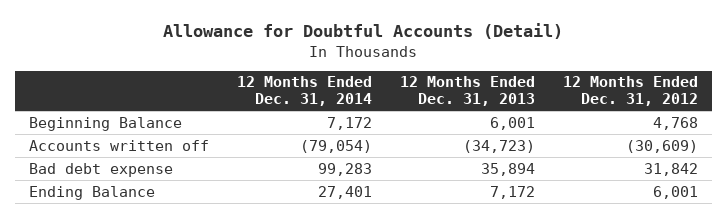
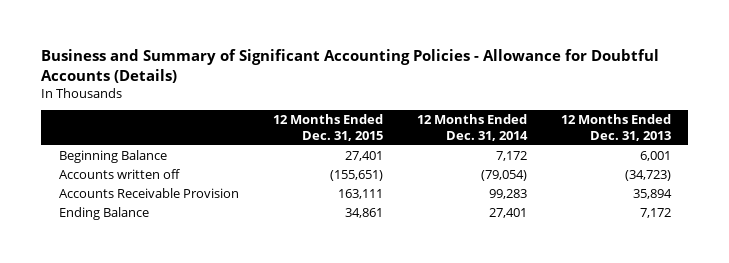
[163,23,564,40] Allowance for Doubtful Accounts (Detail) -> [41,49,660,83] Business and Summary of Significant Accounting Policies - Allowance for Doubtful Accounts (Details)
[562,76,698,107] 12 Months Ended Dec. 31, 2012 -> none
none -> [272,114,383,141] 12 Months Ended Dec. 31, 2015
[29,162,174,177] Bad debt expense -> [58,187,239,198] Accounts Receivable Provision

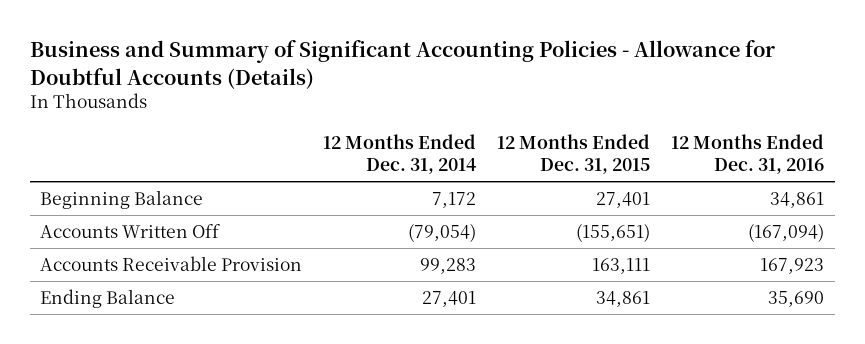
[560,114,671,141] 12 Months Ended Dec. 31, 2013 -> none
none -> [671,133,825,174] 12 Months Ended Dec. 31, 2016
[58,168,180,179] Accounts written off -> [40,224,221,239] Accounts Written Off

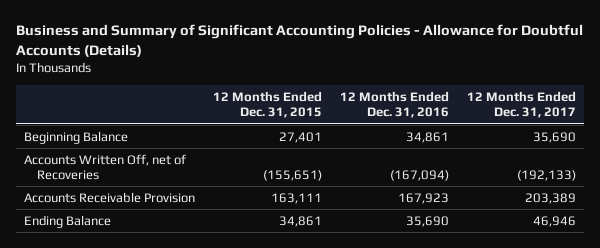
[323,133,477,174] 12 Months Ended Dec. 31, 2014 -> none
none -> [466,90,576,119] 12 Months Ended Dec. 31, 2017
[40,224,221,239] Accounts Written Off -> [24,153,187,181] Accounts Written Off, net of Recoveries

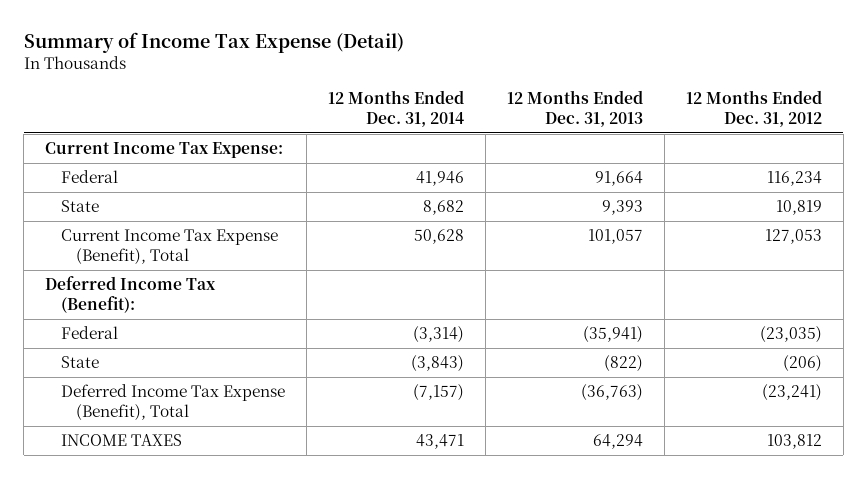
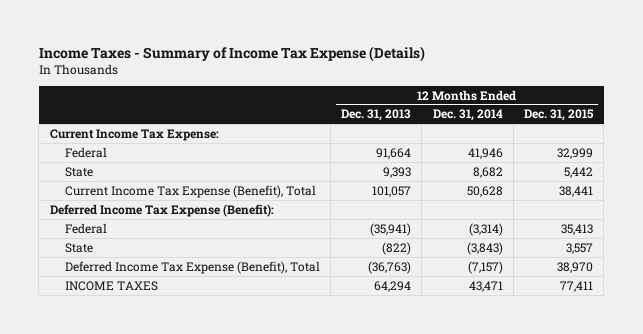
[23,31,404,53] Summary of Income Tax Expense (Detail) -> [38,45,425,62] Income Taxes - Summary of Income Tax Expense (Details)
[685,90,822,127] 12 Months Ended Dec. 31, 2012 -> none
none -> [524,109,595,122] Dec. 31, 2015
[45,276,217,313] Deferred Income Tax (Benefit): -> [49,203,274,217] Deferred Income Tax Expense (Benefit):

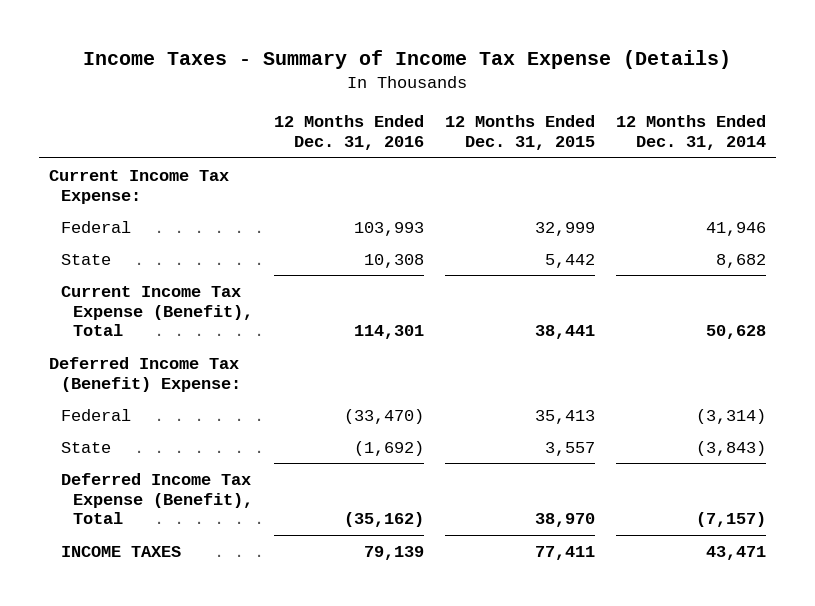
[341,109,412,122] Dec. 31, 2013 -> none
none -> [273,115,424,151] 12 Months Ended Dec. 31, 2016
[49,203,274,217] Deferred Income Tax Expense (Benefit): -> [48,356,242,392] Deferred Income Tax (Benefit) Expense:

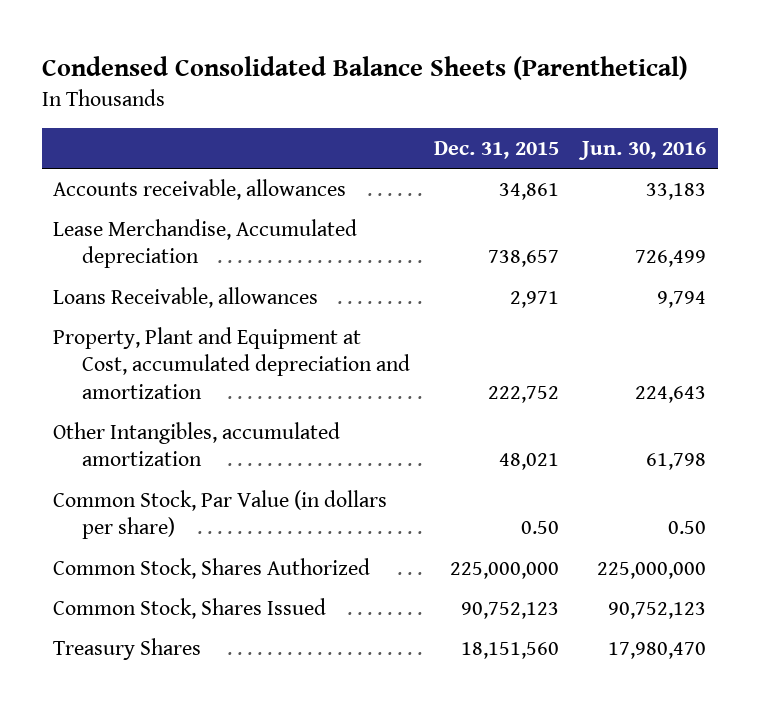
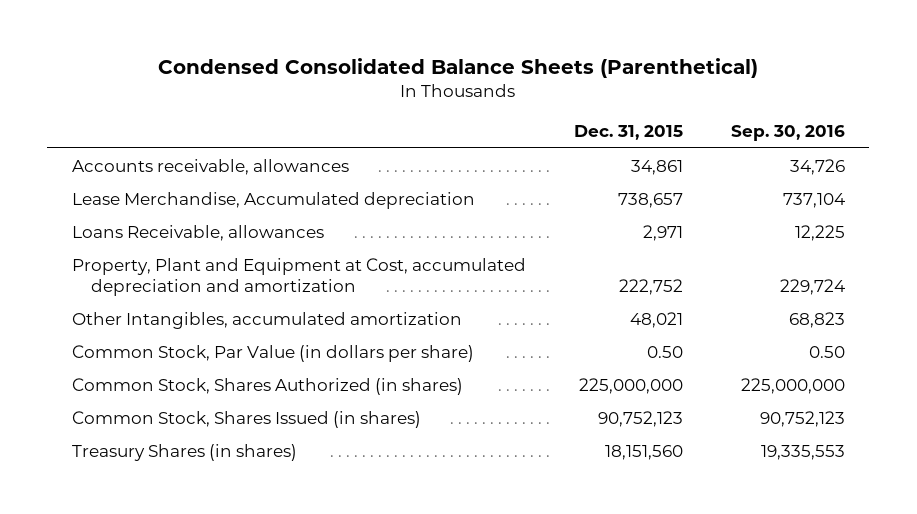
[578,140,707,160] Jun. 30, 2016 -> none
none -> [731,124,846,141] Sep. 30, 2016
[53,557,371,579] Common Stock, Shares Authorized -> [71,377,463,395] Common Stock, Shares Authorized (in shares)
[53,597,327,619] Common Stock, Shares Issued -> [71,410,421,428] Common Stock, Shares Issued (in shares)
[53,637,202,660] Treasury Shares -> [71,443,297,461] Treasury Shares (in shares)

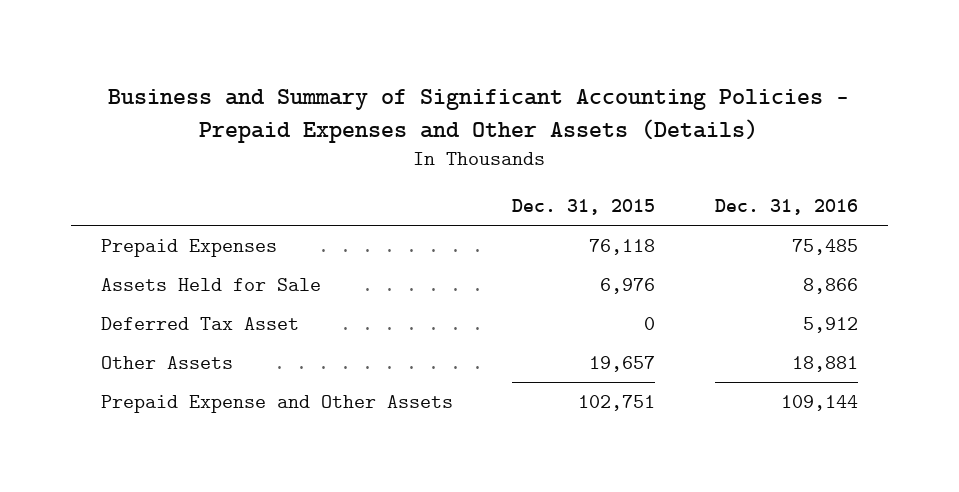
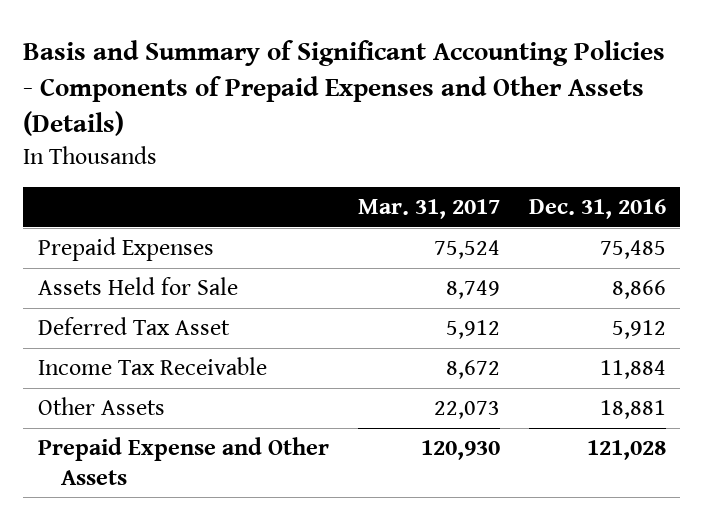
[108,88,850,143] Business and Summary of Significant Accounting Policies - Prepaid Expenses and Other Assets (Details) -> [23,39,666,137] Basis and Summary of Significant Accounting Policies - Components of Prepaid Expenses and Other Assets (Details)
[512,199,656,216] Dec. 31, 2015 -> none
none -> [357,199,500,220] Mar. 31, 2017
none -> [37,357,267,376] Income Tax Receivable
[781,394,859,411] 109,144 -> [586,440,666,461] 121,028

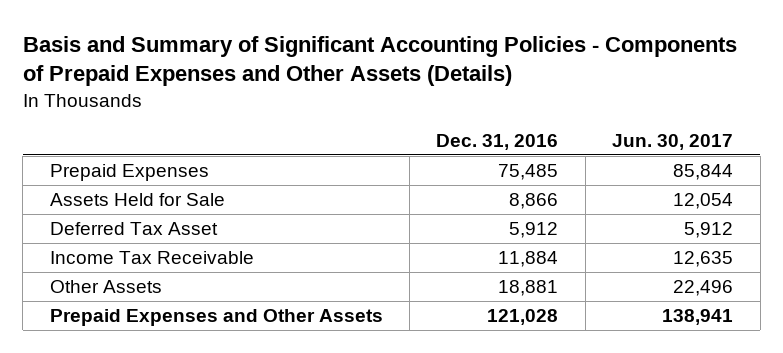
[357,199,500,220] Mar. 31, 2017 -> none
none -> [612,133,734,150] Jun. 30, 2017
[37,437,329,485] Prepaid Expense and Other Assets -> [49,308,383,326] Prepaid Expenses and Other Assets

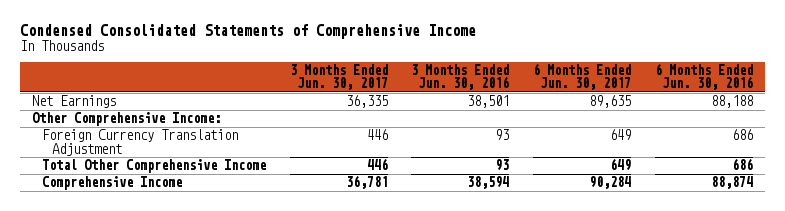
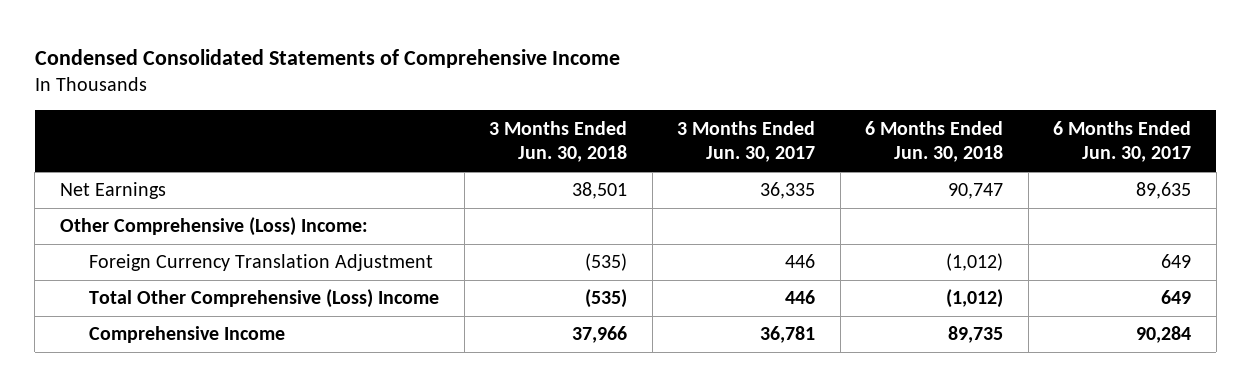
[411,64,510,91] 3 Months Ended Jun. 30, 2016 -> none
[655,63,754,91] 6 Months Ended Jun. 30, 2016 -> none
none -> [489,120,628,163] 3 Months Ended Jun. 30, 2018
none -> [865,120,1004,163] 6 Months Ended Jun. 30, 2018
[31,112,221,127] Other Comprehensive Income: -> [59,217,368,237] Other Comprehensive (Loss) Income:
[41,159,266,174] Total Other Comprehensive Income -> [89,289,440,309] Total Other Comprehensive (Loss) Income

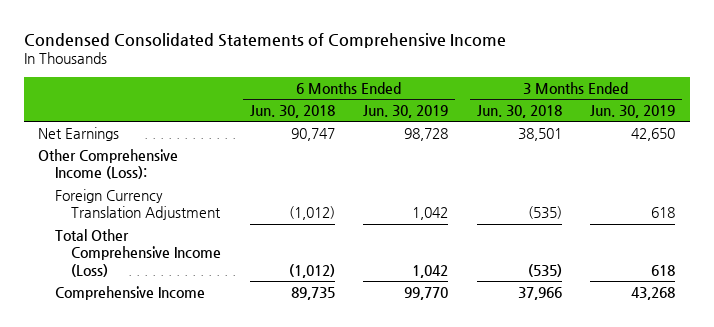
[677,120,816,163] 3 Months Ended Jun. 30, 2017 -> none
[1053,120,1192,163] 6 Months Ended Jun. 30, 2017 -> none
none -> [363,105,449,119] Jun. 30, 2019
none -> [590,105,676,119] Jun. 30, 2019
[59,217,368,237] Other Comprehensive (Loss) Income: -> [38,148,179,180] Other Comprehensive Income (Loss):
[89,289,440,309] Total Other Comprehensive (Loss) Income -> [54,228,222,277] Total Other Comprehensive Income (Loss)

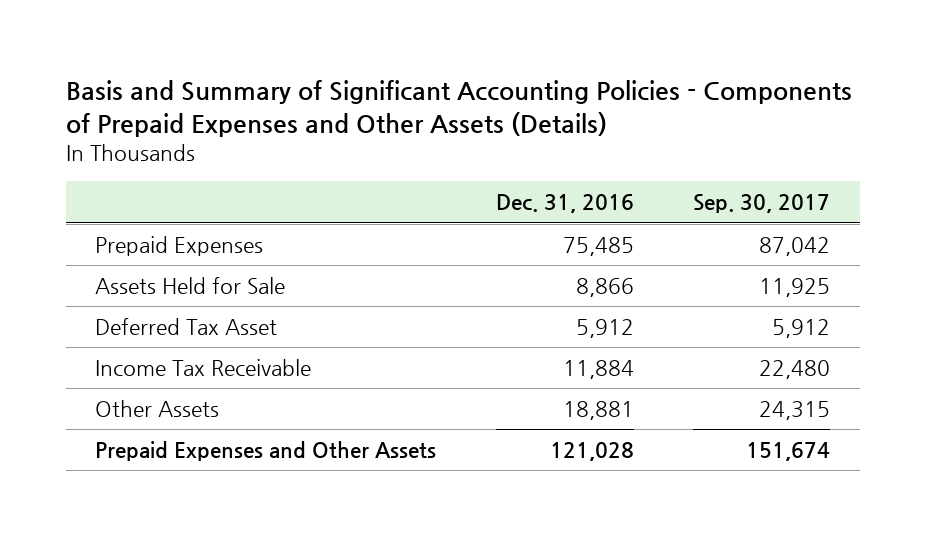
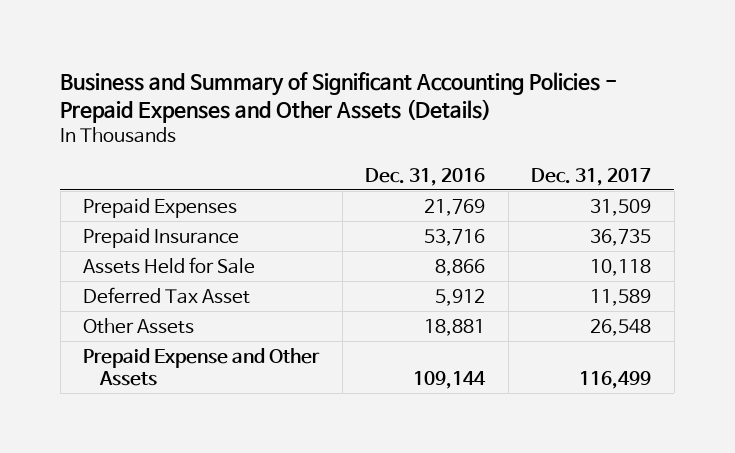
[65,79,852,137] Basis and Summary of Significant Accounting Policies - Components of Prepaid Expenses and Other Assets (Details) -> [60,71,618,124] Business and Summary of Significant Accounting Policies - Prepaid Expenses and Other Assets (Details)
[693,194,831,214] Sep. 30, 2017 -> none
none -> [531,167,652,186] Dec. 31, 2017
[562,236,634,256] 75,485 -> [424,198,486,216] 21,769
none -> [83,227,240,248] Prepaid Insurance
[95,358,312,376] Income Tax Receivable -> none
[95,440,437,461] Prepaid Expenses and Other Assets -> [83,347,321,387] Prepaid Expense and Other Assets
[549,441,634,461] 121,028 -> [413,371,487,390] 109,144

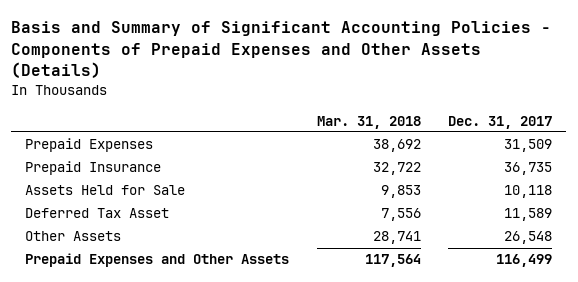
[60,71,618,124] Business and Summary of Significant Accounting Policies - Prepaid Expenses and Other Assets (Details) -> [11,21,552,79] Basis and Summary of Significant Accounting Policies - Components of Prepaid Expenses and Other Assets (Details)
[365,167,486,186] Dec. 31, 2016 -> none
none -> [316,115,421,129] Mar. 31, 2018
[83,347,321,387] Prepaid Expense and Other Assets -> [25,253,290,268] Prepaid Expenses and Other Assets

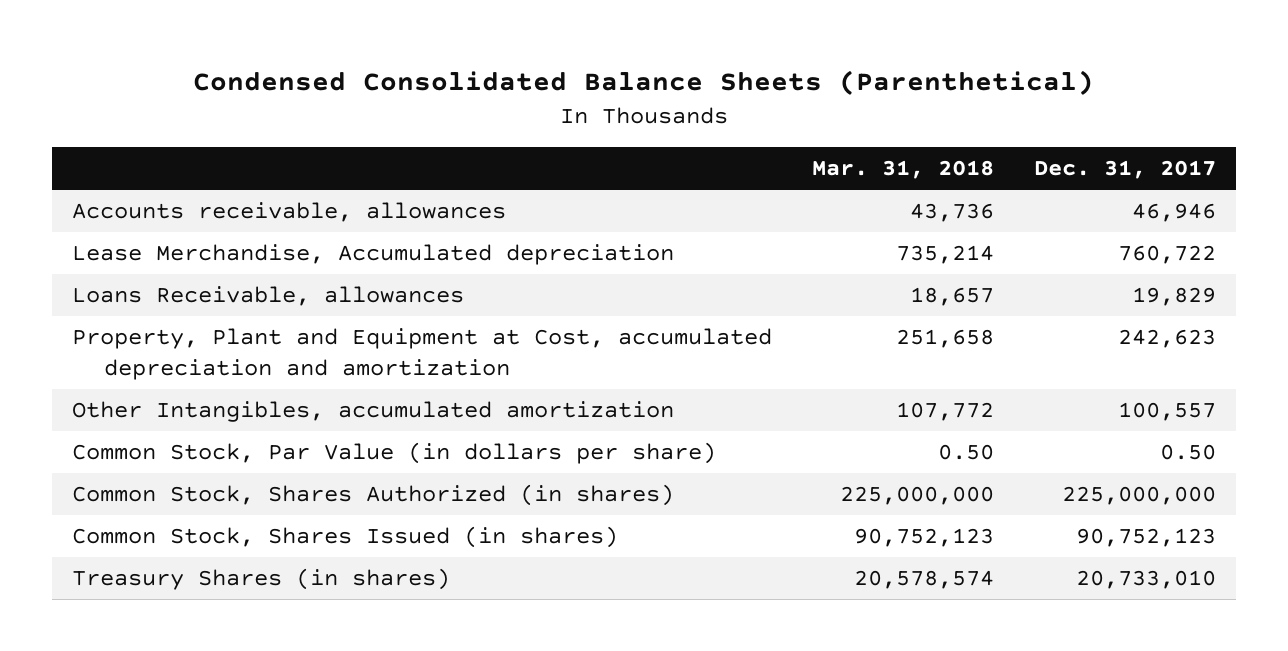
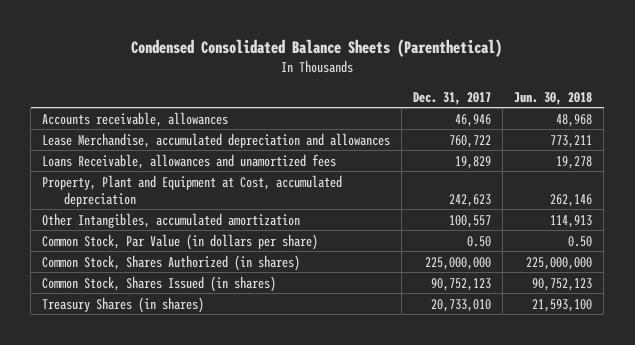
[812,160,995,180] Mar. 31, 2018 -> none
none -> [514,91,593,105] Jun. 30, 2018
[72,244,675,266] Lease Merchandise, Accumulated depreciation -> [42,132,391,148] Lease Merchandise, accumulated depreciation and allowances
[72,286,465,307] Loans Receivable, allowances -> [42,153,337,169] Loans Receivable, allowances and unamortized fees
[72,328,773,380] Property, Plant and Equipment at Cost, accumulated depreciation and amortization -> [42,174,343,207] Property, Plant and Equipment at Cost, accumulated depreciation

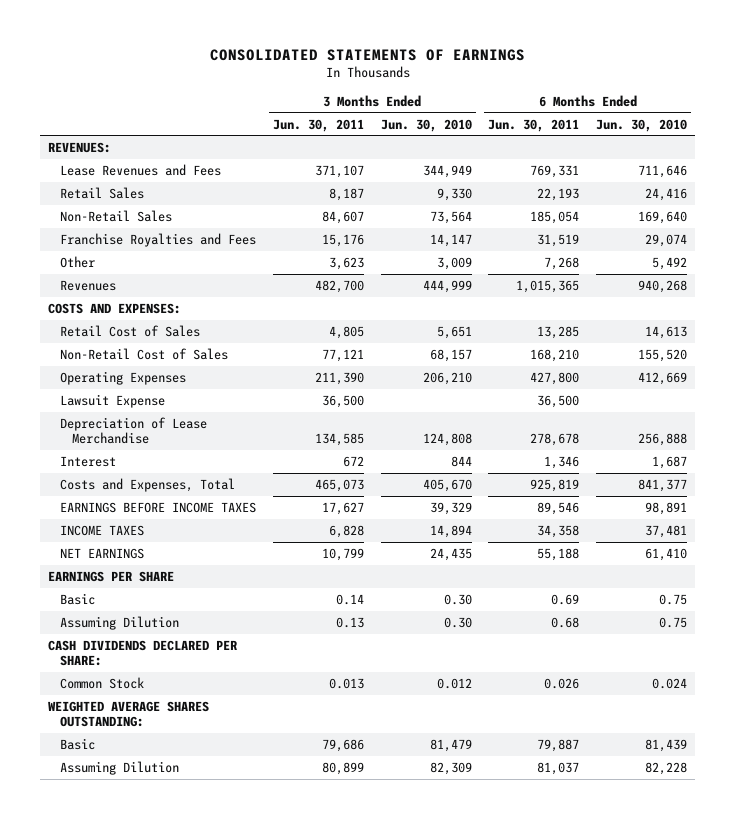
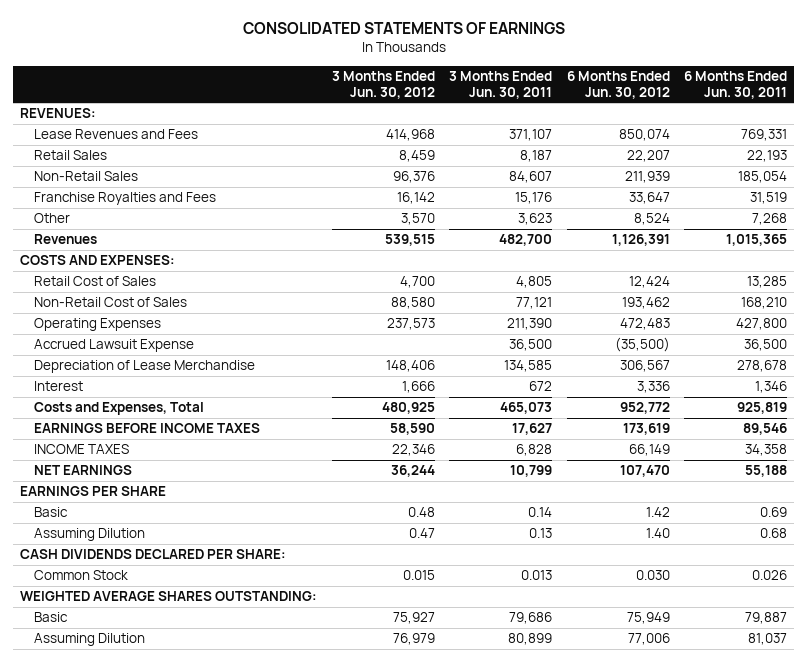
[380,118,472,132] Jun. 30, 2010 -> none
[596,118,688,132] Jun. 30, 2010 -> none
none -> [331,71,435,99] 3 Months Ended Jun. 30, 2012
none -> [566,71,670,99] 6 Months Ended Jun. 30, 2012
[60,393,166,408] Lawsuit Expense -> [33,339,194,353] Accrued Lawsuit Expense

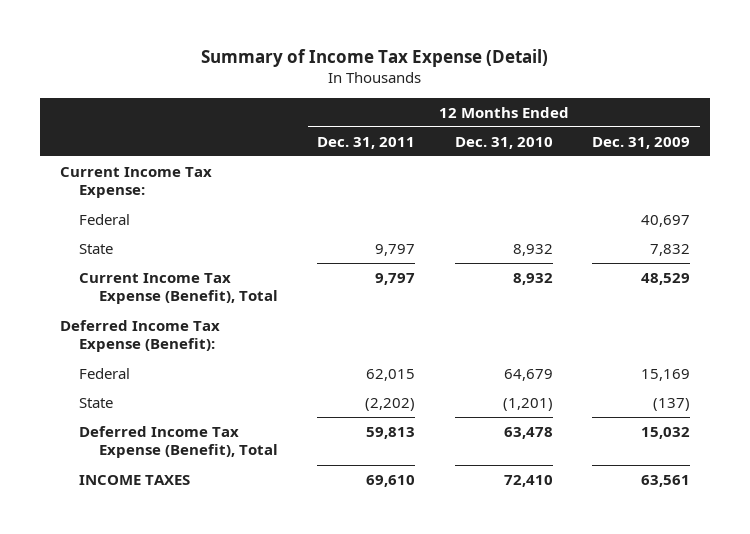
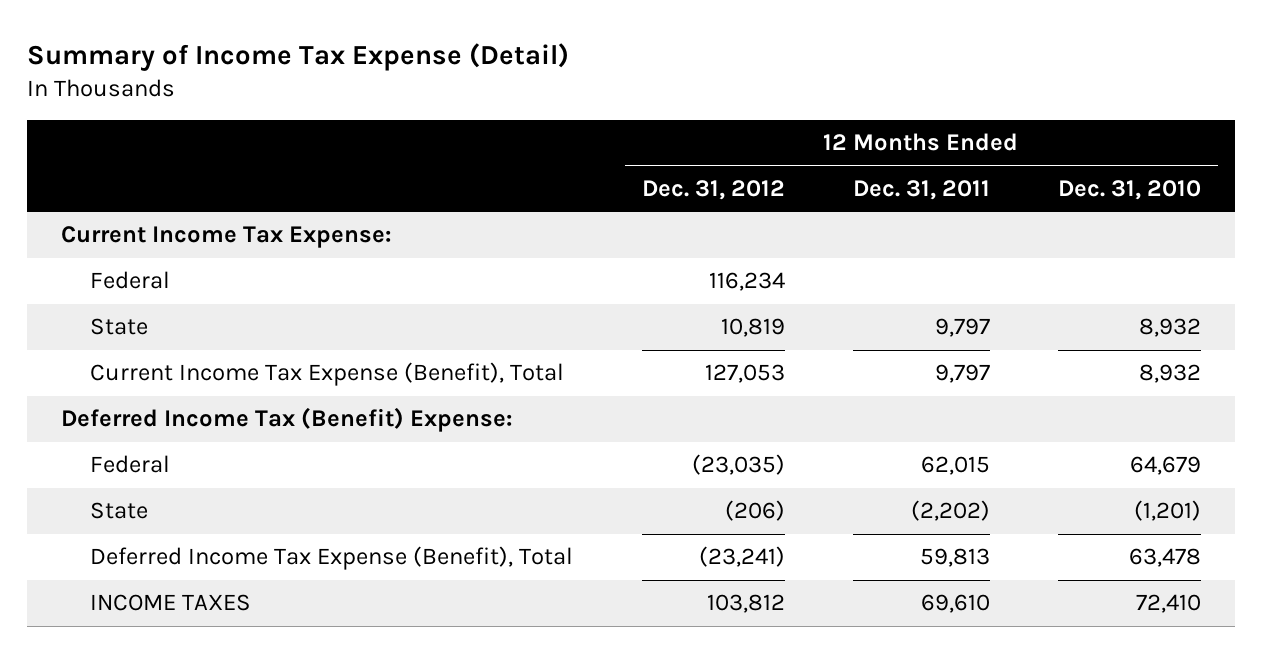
[592,136,691,149] Dec. 31, 2009 -> none
none -> [641,179,785,200] Dec. 31, 2012
[59,319,220,353] Deferred Income Tax Expense (Benefit): -> [60,407,512,433] Deferred Income Tax (Benefit) Expense:

